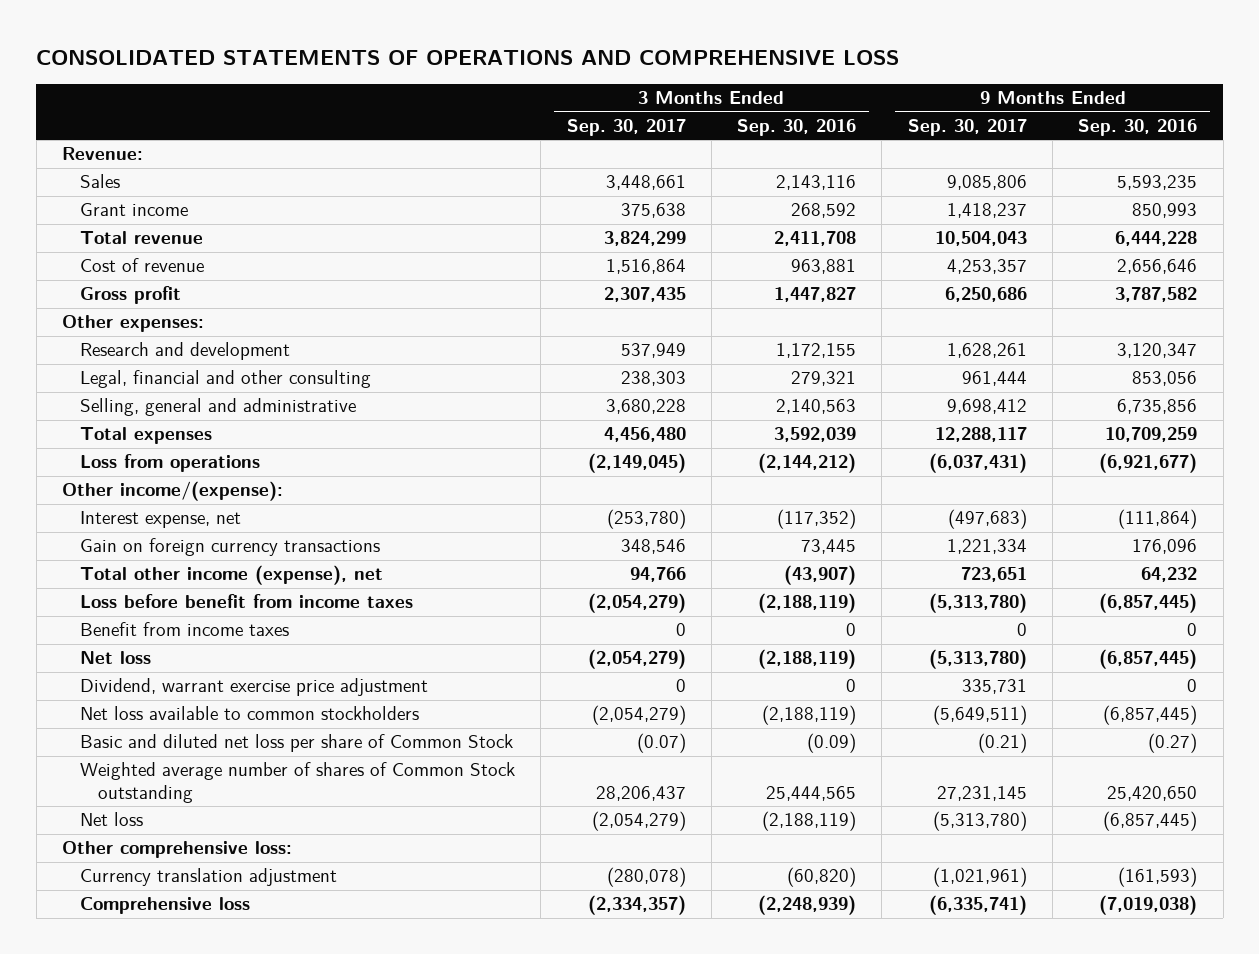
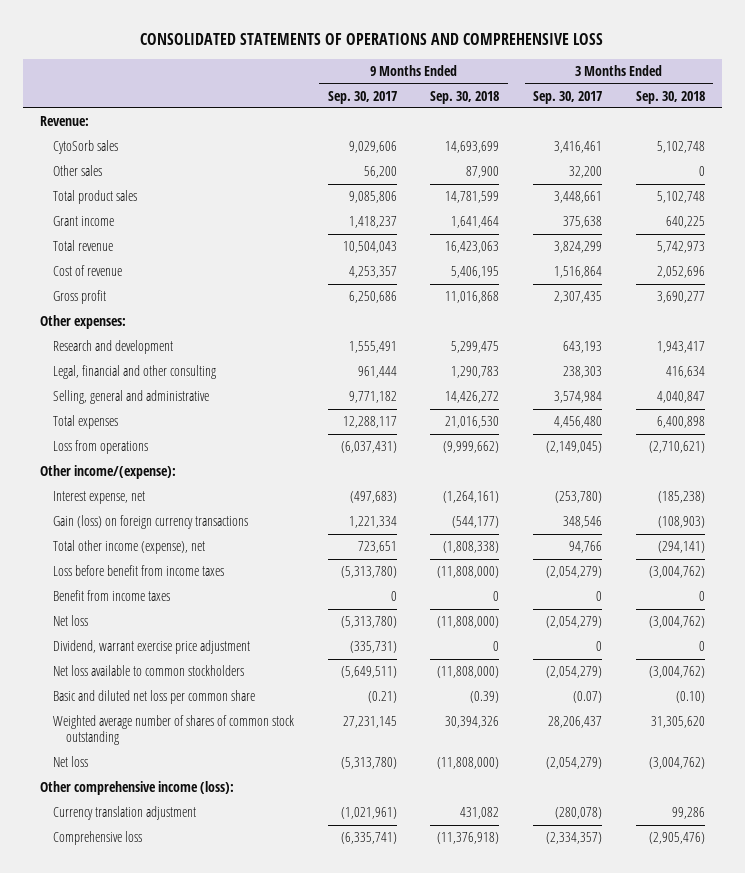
[737,119,857,137] Sep. 30, 2016 -> none
[1078,119,1198,137] Sep. 30, 2016 -> none
none -> [430,90,500,104] Sep. 30, 2018
none -> [635,90,705,104] Sep. 30, 2018
none -> [52,140,118,155] CytoSorb sales
none -> [52,165,102,177] Other sales
[80,174,121,189] Sales -> [52,190,137,205] Total product sales
[620,343,686,359] 537,949 -> [563,341,603,354] 643,193
[946,343,1027,359] 1,628,261 -> [348,341,397,354] 1,555,491
[605,399,686,415] 3,680,228 -> [554,391,603,404] 3,574,984
[946,399,1027,415] 9,698,412 -> [348,391,397,404] 9,771,182
[80,538,381,557] Gain on foreign currency transactions -> [52,515,248,530] Gain (loss) on foreign currency transactions
[961,679,1027,695] 335,731 -> [349,641,397,654] (335,731)
[80,734,514,753] Basic and diluted net loss per share of Common Stock -> [52,690,255,705] Basic and diluted net loss per common share
[80,762,516,803] Weighted average number of shares of Common Stock outstanding -> [52,715,294,746] Weighted average number of shares of common stock outstanding
[62,841,293,859] Other comprehensive loss: -> [39,781,234,796] Other comprehensive income (loss):

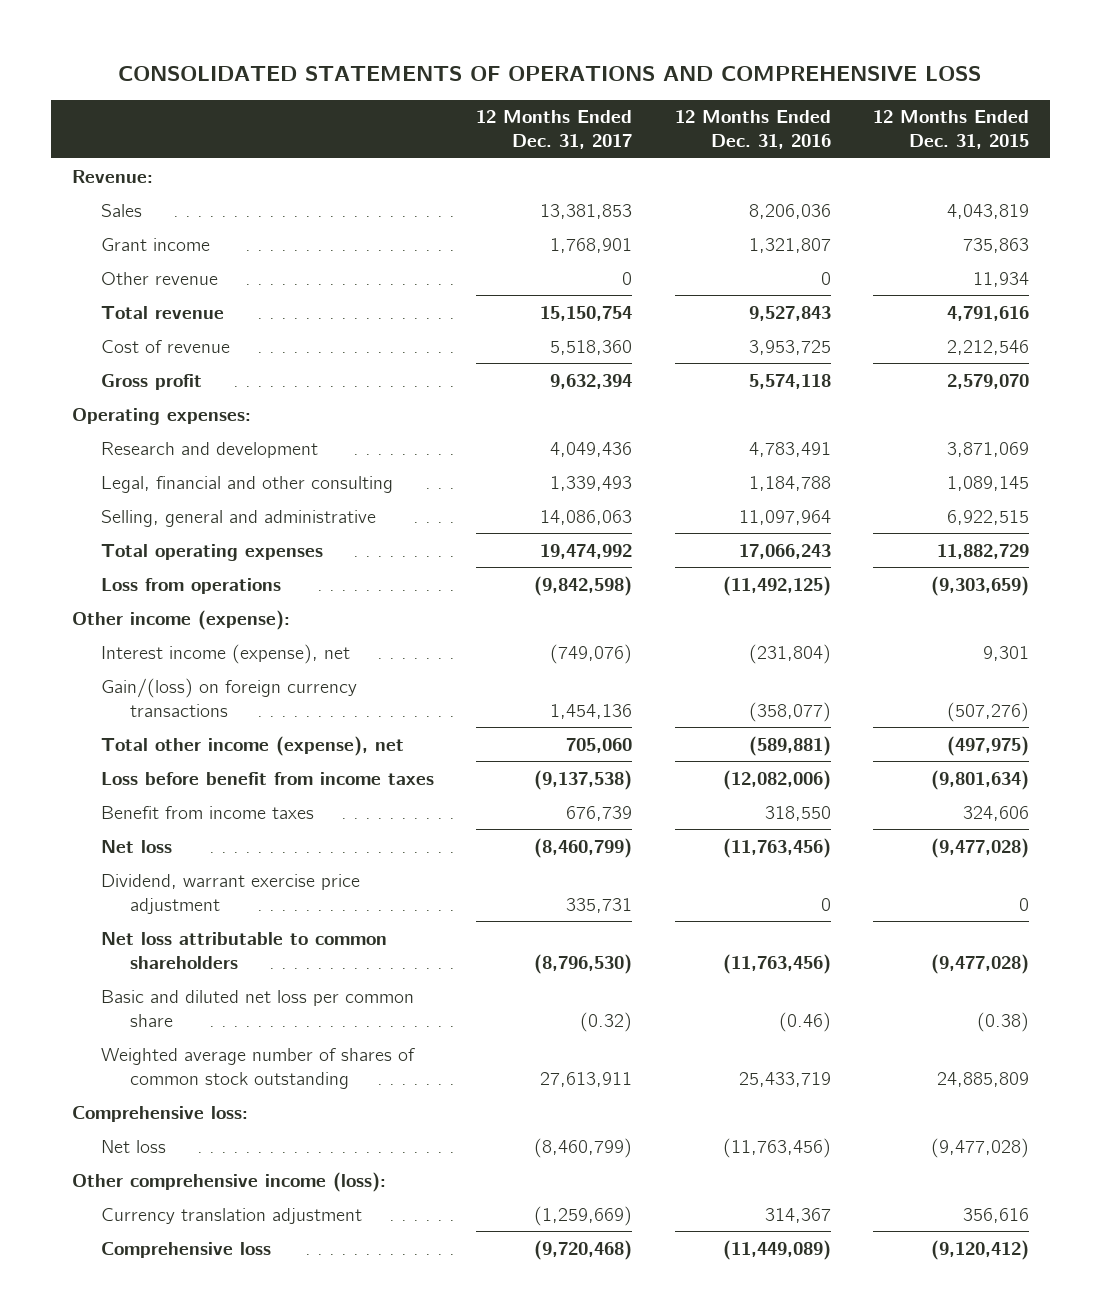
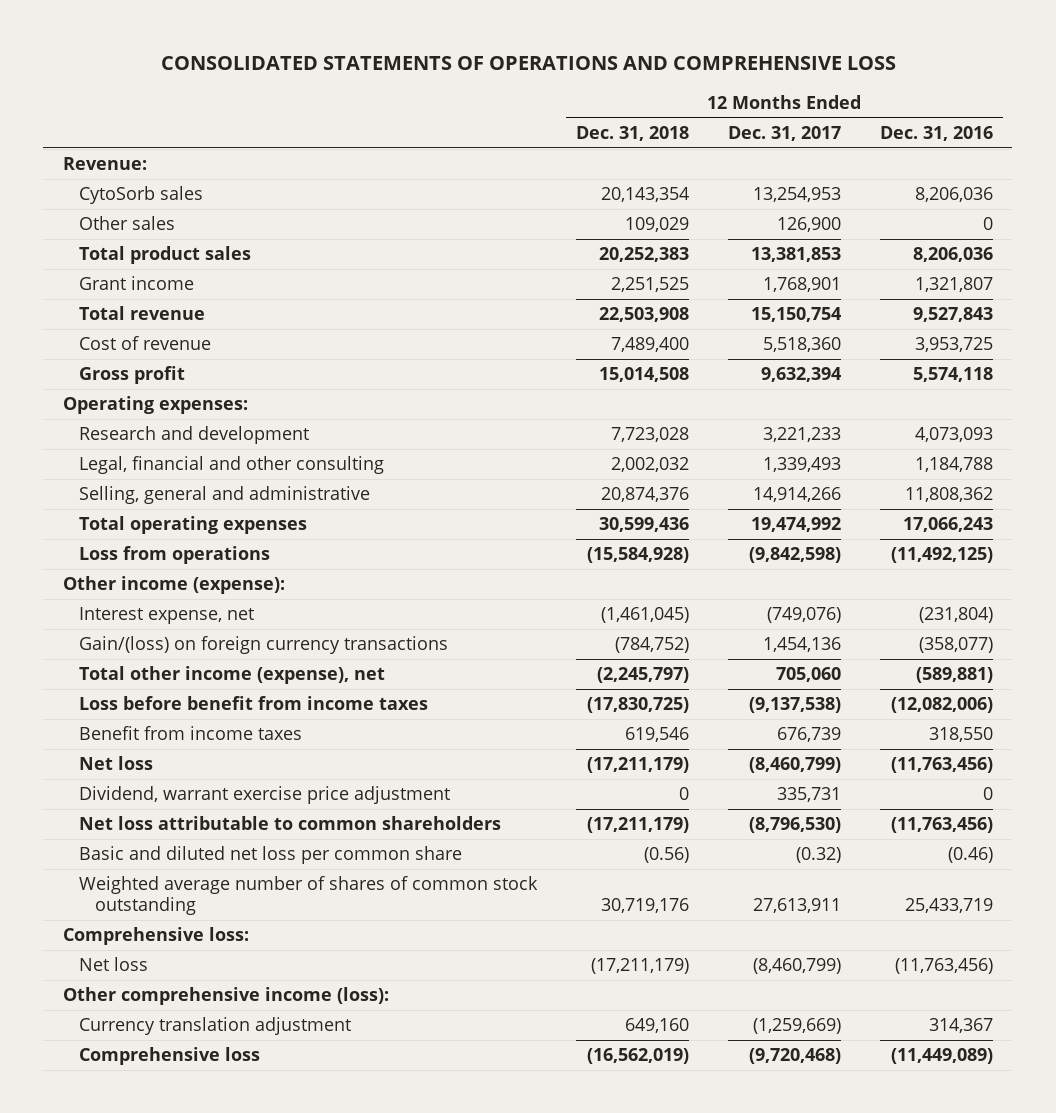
[872,110,1029,150] 12 Months Ended Dec. 31, 2015 -> none
none -> [575,125,689,141] Dec. 31, 2018
none -> [78,186,203,205] CytoSorb sales
none -> [78,216,175,231] Other sales
[101,203,143,217] Sales -> [78,246,251,265] Total product sales
[101,271,219,285] Other revenue -> none
[550,441,633,457] 4,049,436 -> [762,427,841,443] 3,221,233
[748,441,831,457] 4,783,491 -> [914,427,993,443] 4,073,093
[540,509,633,525] 14,086,063 -> [752,487,841,503] 14,914,266
[738,509,831,525] 11,097,964 -> [904,487,993,503] 11,808,362
[101,643,351,664] Interest income (expense), net -> [78,607,254,625] Interest expense, net

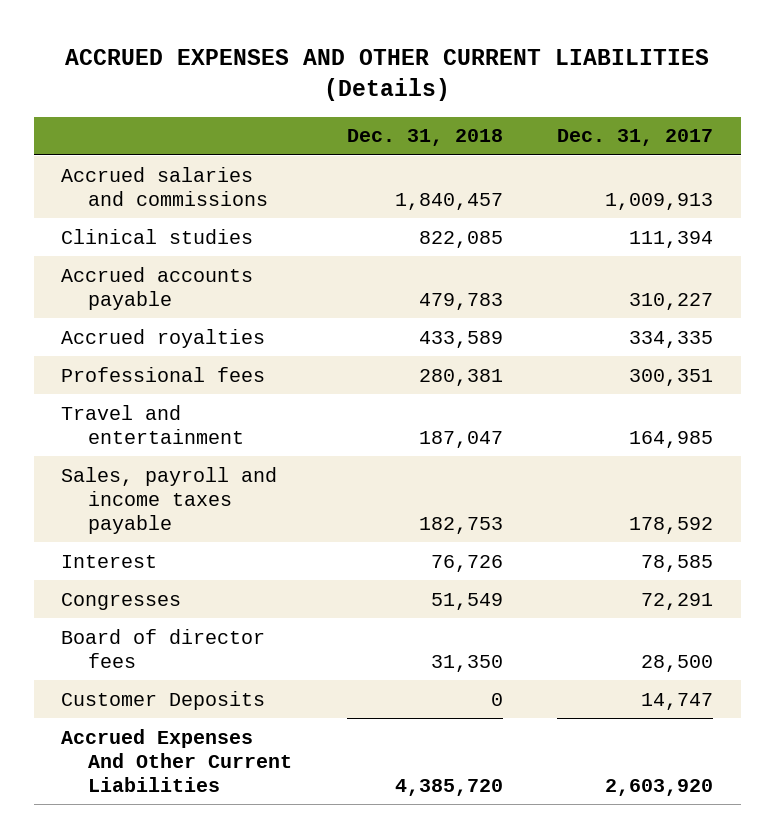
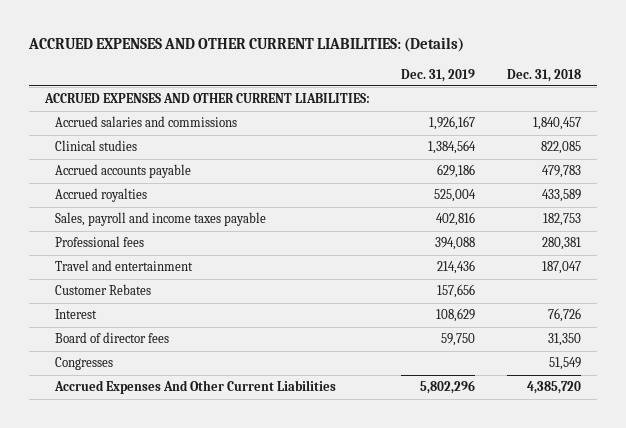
[65,49,710,102] ACCRUED EXPENSES AND OTHER CURRENT LIABILITIES (Details) -> [27,37,464,53] ACCRUED EXPENSES AND OTHER CURRENT LIABILITIES: (Details)
[557,129,714,147] Dec. 31, 2017 -> none
none -> [401,68,476,82] Dec. 31, 2019
none -> [43,93,370,104] ACCRUED EXPENSES AND OTHER CURRENT LIABILITIES:
[61,466,278,534] Sales, payroll and income taxes payable -> [55,212,267,227] Sales, payroll and income taxes payable
none -> [55,284,152,296] Customer Rebates
[61,690,266,710] Customer Deposits -> none
[61,592,182,610] Congresses -> [55,357,114,371] Congresses

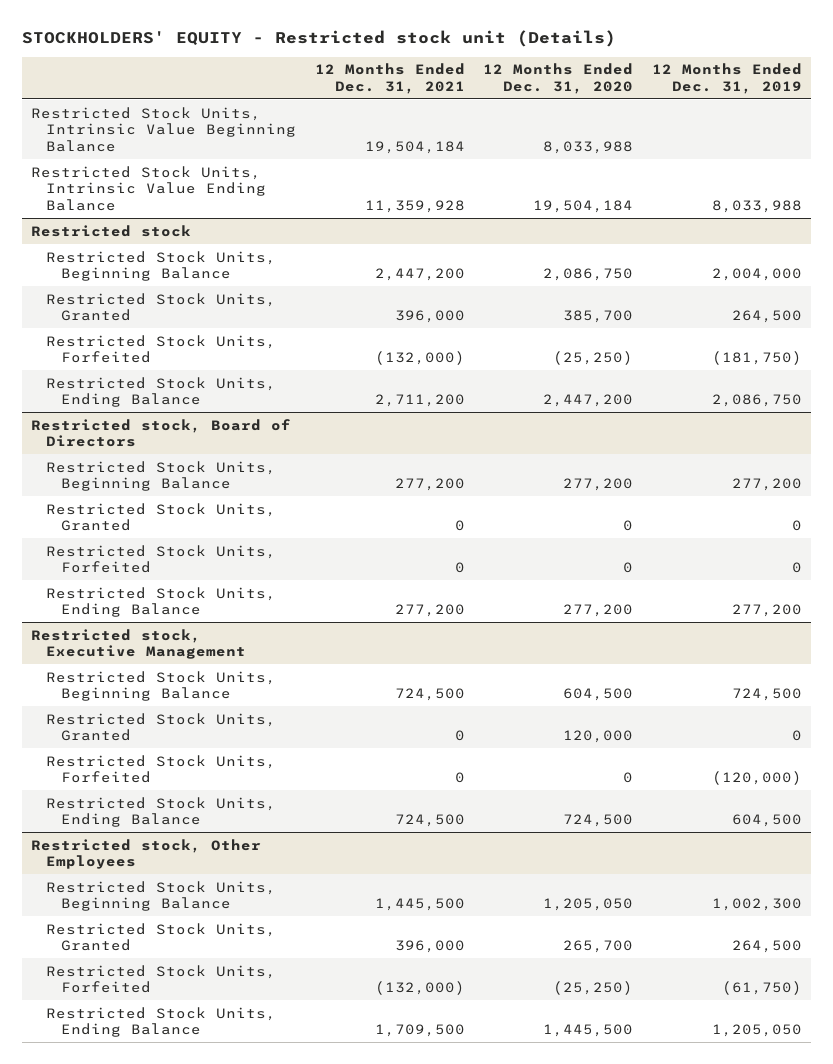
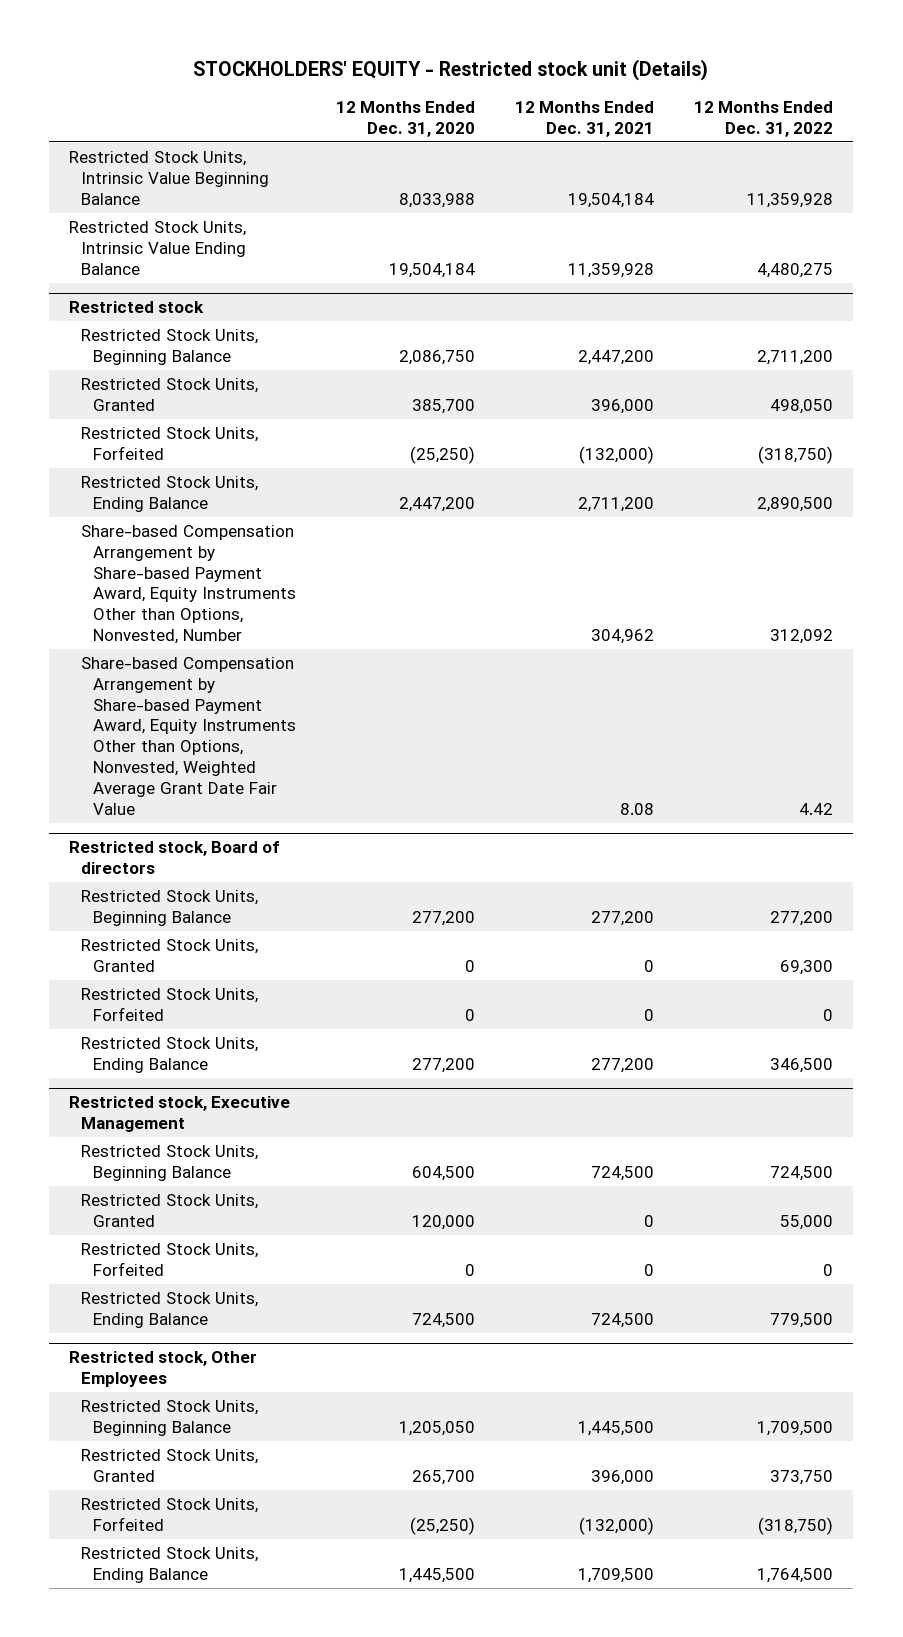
[651,63,802,94] 12 Months Ended Dec. 31, 2019 -> none
none -> [694,100,834,137] 12 Months Ended Dec. 31, 2022
none -> [81,524,297,645] Share-based Compensation Arrangement by Share-based Payment Award, Equity Instruments Other than Options, Nonvested, Number
none -> [81,656,297,815] Share-based Compensation Arrangement by Share-based Payment Award, Equity Instruments Other than Options, Nonvested, Weighted Average Grant Date Fair Value
[31,418,292,448] Restricted stock, Board of Directors -> [69,841,280,875] Restricted stock, Board of directors

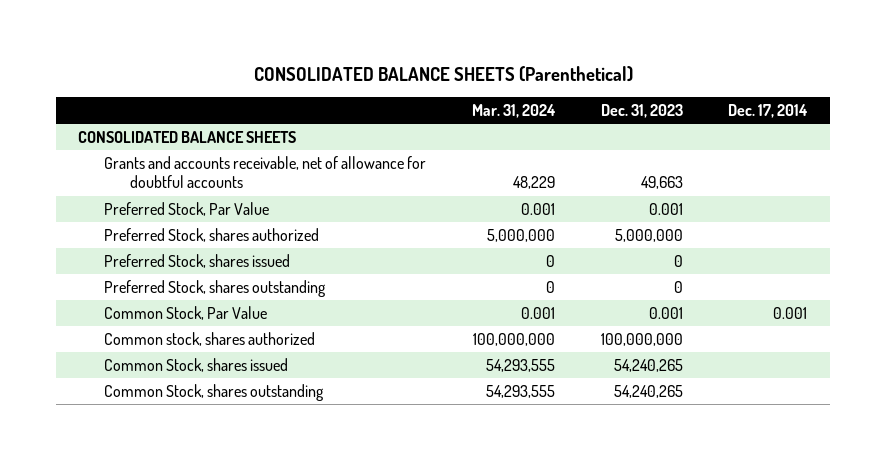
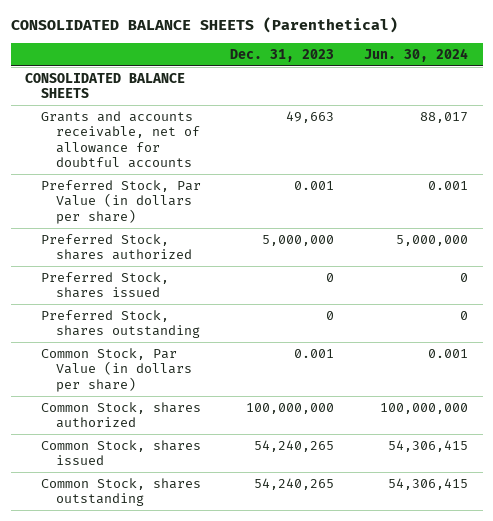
[471,104,556,119] Mar. 31, 2024 -> none
[728,104,809,119] Dec. 17, 2014 -> none
none -> [363,48,468,63] Jun. 30, 2024
[104,202,270,217] Preferred Stock, Par Value -> [40,179,201,224] Preferred Stock, Par Value (in dollars per share)
[104,306,268,321] Common Stock, Par Value -> [40,347,192,392] Common Stock, Par Value (in dollars per share)
[104,332,316,347] Common stock, shares authorized -> [40,401,201,429] Common Stock, shares authorized

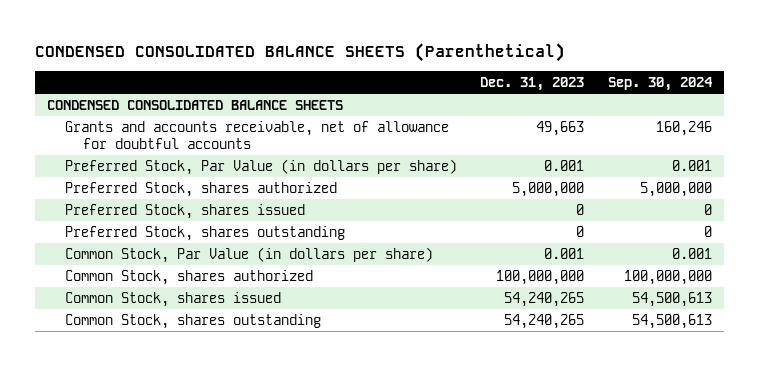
[10,17,398,34] CONSOLIDATED BALANCE SHEETS (Parenthetical) -> [35,43,566,63] CONDENSED CONSOLIDATED BALANCE SHEETS (Parenthetical)
[363,48,468,63] Jun. 30, 2024 -> none
none -> [607,77,713,92] Sep. 30, 2024
[25,72,186,99] CONSOLIDATED BALANCE SHEETS -> [47,100,344,111] CONDENSED CONSOLIDATED BALANCE SHEETS

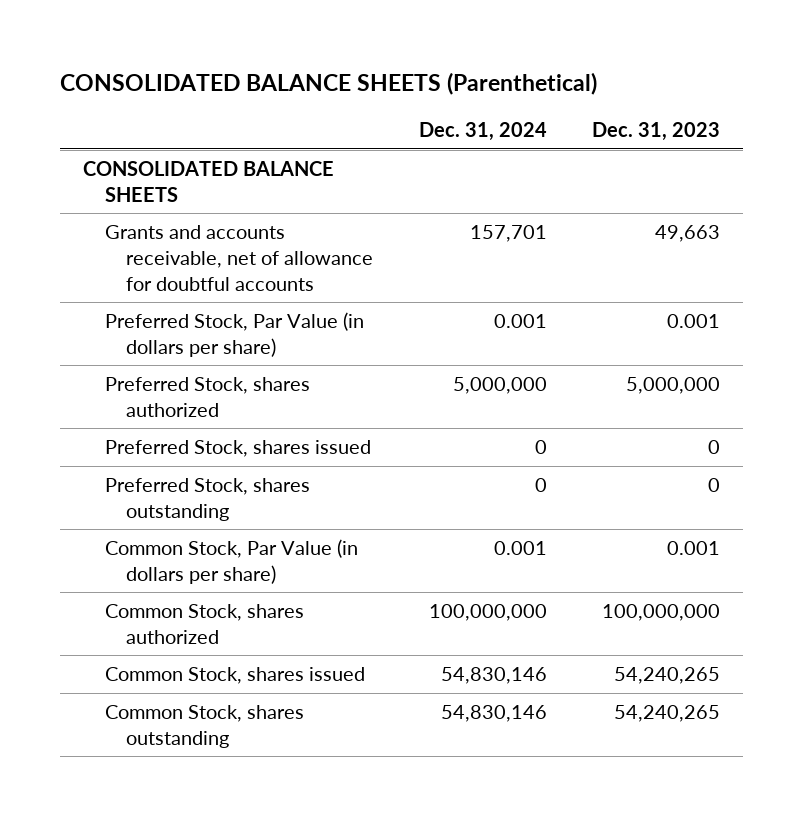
[35,43,566,63] CONDENSED CONSOLIDATED BALANCE SHEETS (Parenthetical) -> [60,72,598,96] CONSOLIDATED BALANCE SHEETS (Parenthetical)
[607,77,713,92] Sep. 30, 2024 -> none
none -> [418,122,547,142] Dec. 31, 2024
[47,100,344,111] CONDENSED CONSOLIDATED BALANCE SHEETS -> [83,160,335,202] CONSOLIDATED BALANCE SHEETS

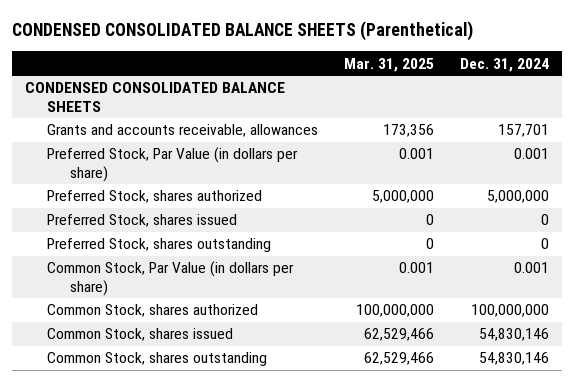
[60,72,598,96] CONSOLIDATED BALANCE SHEETS (Parenthetical) -> [12,21,474,42] CONDENSED CONSOLIDATED BALANCE SHEETS (Parenthetical)
[592,122,721,142] Dec. 31, 2023 -> none
none -> [344,57,435,72] Mar. 31, 2025
[83,160,335,202] CONSOLIDATED BALANCE SHEETS -> [25,82,286,113] CONDENSED CONSOLIDATED BALANCE SHEETS
[104,224,374,291] Grants and accounts receivable, net of allowance for doubtful accounts -> [47,124,319,138] Grants and accounts receivable, allowances

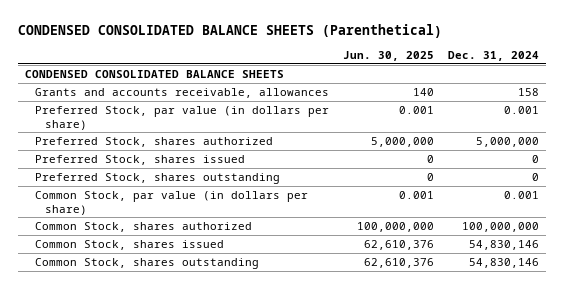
[344,57,435,72] Mar. 31, 2025 -> none
none -> [342,51,434,62] Jun. 30, 2025
[497,124,549,138] 157,701 -> [517,87,539,96] 158
[47,147,299,183] Preferred Stock, Par Value (in dollars per share) -> [34,105,329,130] Preferred Stock, par value (in dollars per share)
[47,261,295,297] Common Stock, Par Value (in dollars per share) -> [34,190,308,215] Common Stock, par value (in dollars per share)

